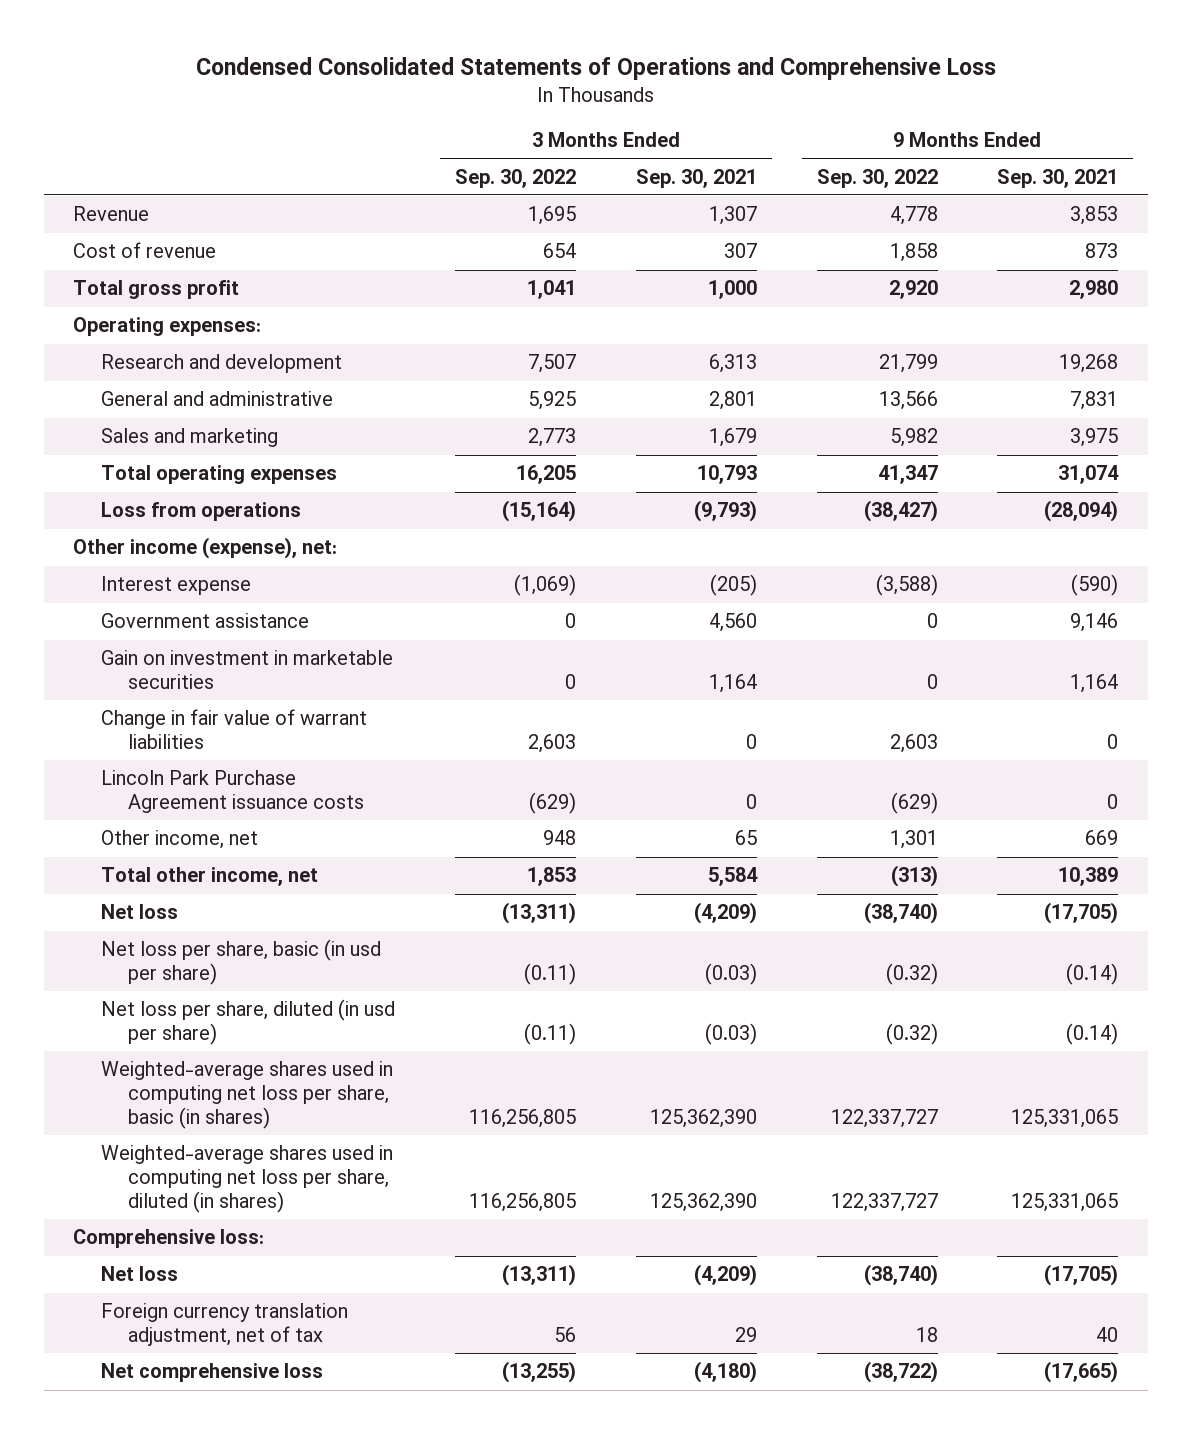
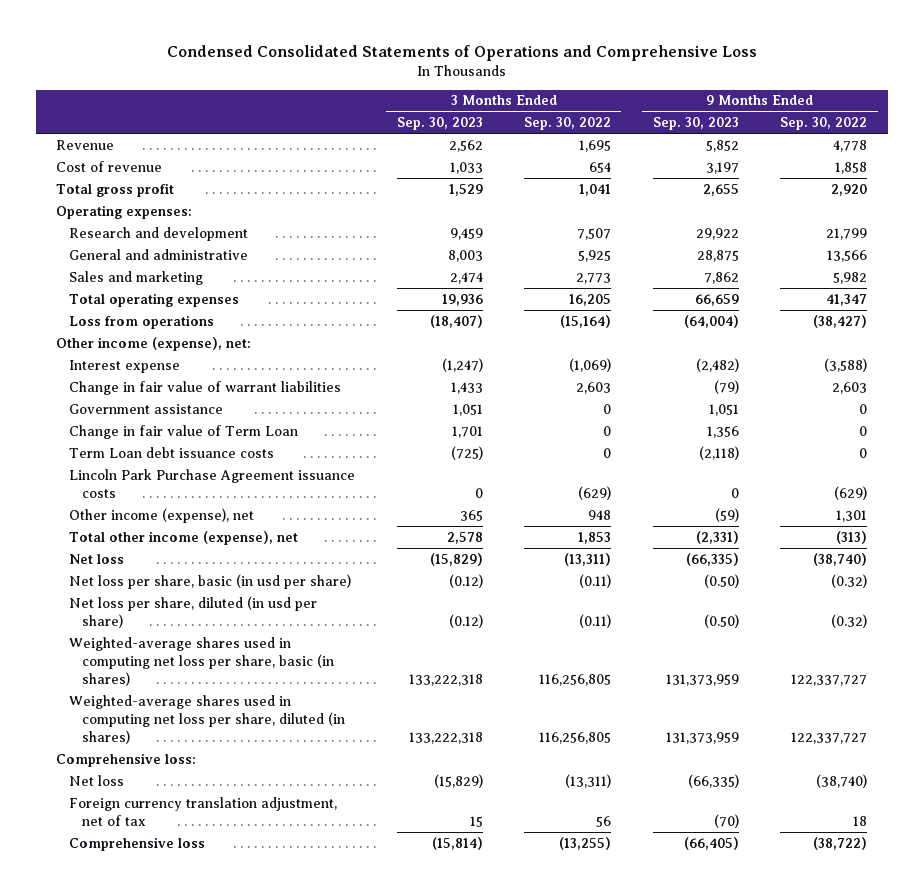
[635,168,757,188] Sep. 30, 2021 -> none
[997,168,1119,188] Sep. 30, 2021 -> none
none -> [396,117,483,131] Sep. 30, 2023
none -> [652,117,739,131] Sep. 30, 2023
[100,650,393,690] Gain on investment in marketable securities -> none
[100,613,309,629] Government assistance -> [68,403,223,414] Government assistance
none -> [68,424,298,439] Change in fair value of Term Loan
none -> [68,446,274,458] Term Loan debt issuance costs
[100,830,258,850] Other income, net -> [68,507,254,523] Other income (expense), net
[100,867,318,887] Total other income, net -> [68,530,298,545] Total other income (expense), net
[100,1363,323,1383] Net comprehensive loss -> [68,836,205,851] Comprehensive loss

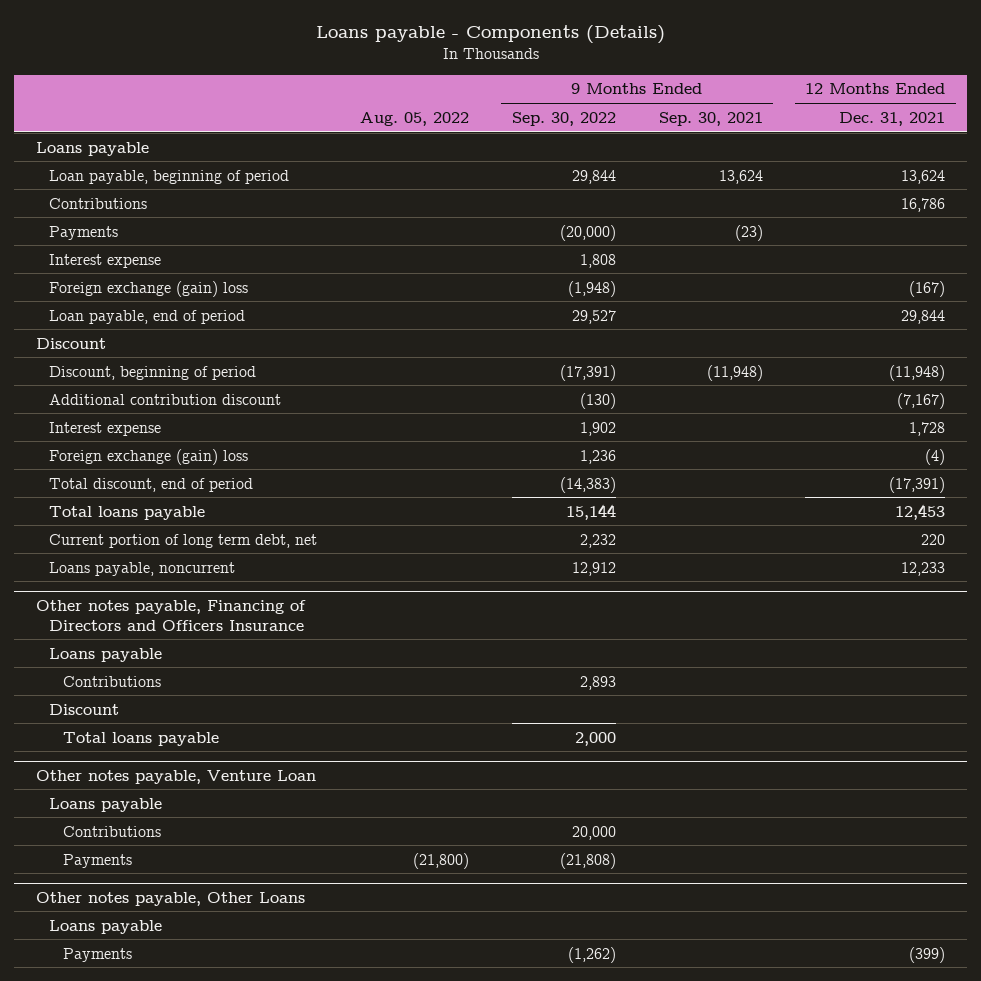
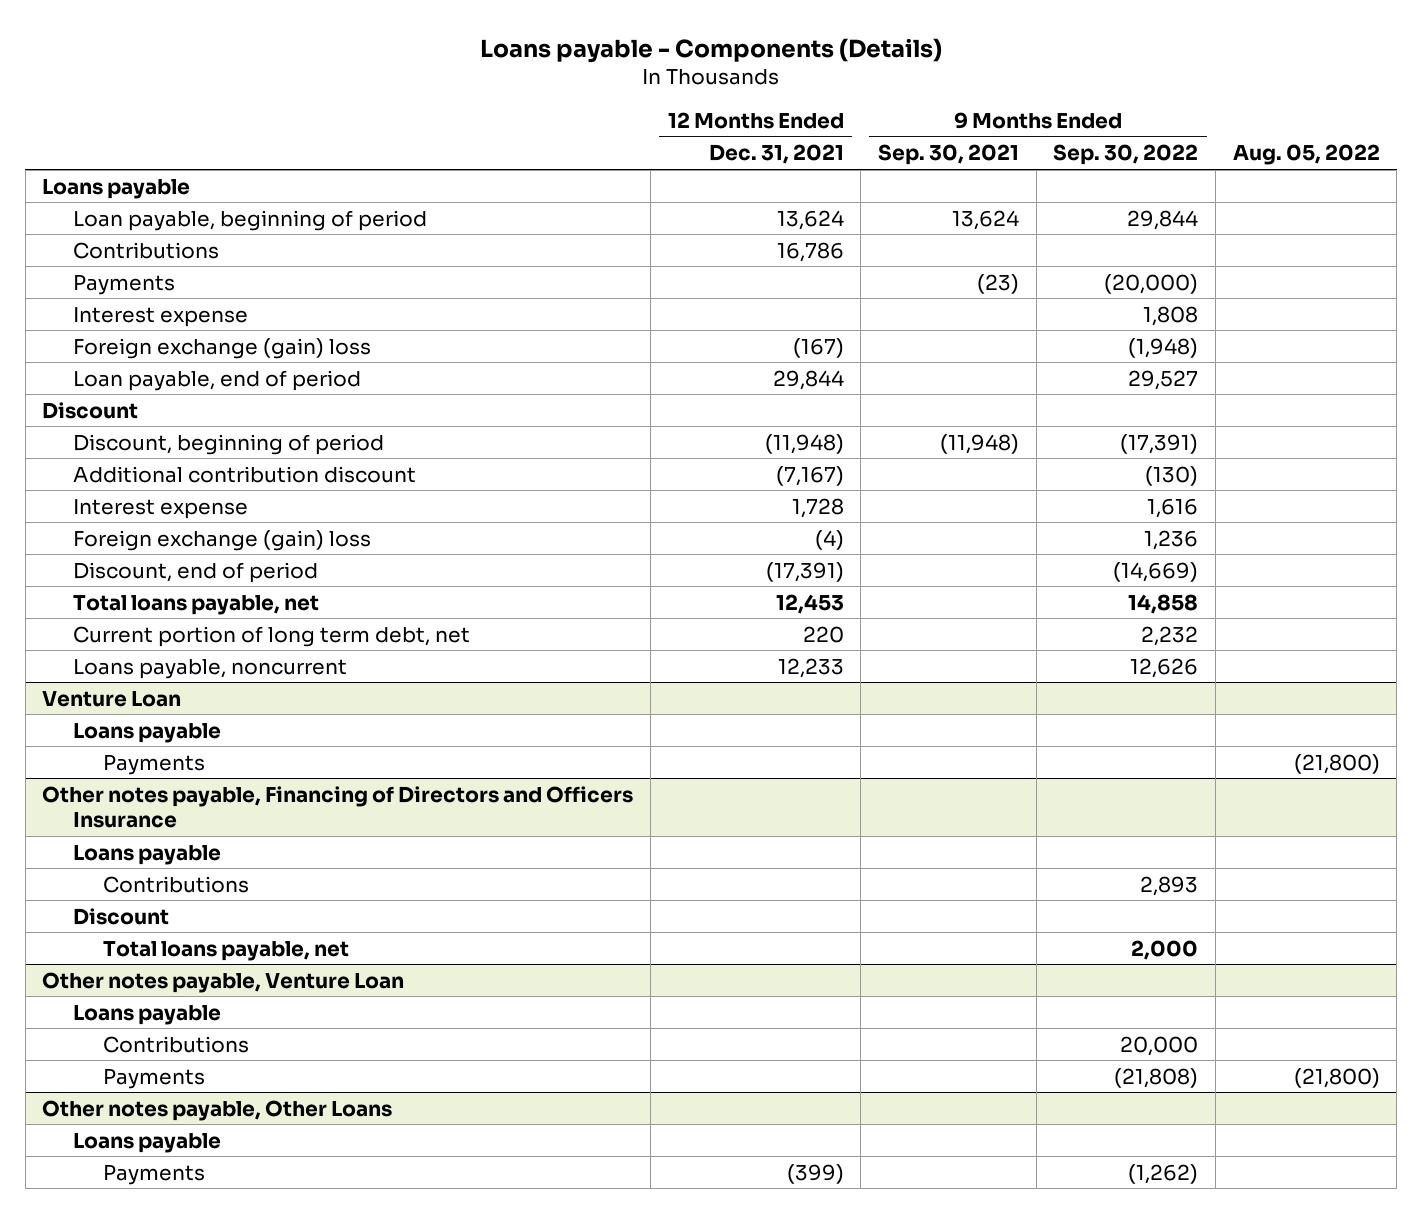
[579,421,616,436] 1,902 -> [1147,497,1199,518] 1,616
[49,477,254,492] Total discount, end of period -> [72,561,318,583] Discount, end of period
[559,476,616,493] (14,383) -> [1113,561,1199,582] (14,669)
[49,505,206,520] Total loans payable -> [72,594,319,615] Total loans payable, net
[565,503,616,520] 15,144 -> [1128,593,1199,614] 14,858
[571,561,616,576] 12,912 -> [1130,657,1199,678] 12,626
none -> [42,690,182,707] Venture Loan
none -> [72,722,221,743] Loans payable
none -> [103,753,206,775] Payments
[63,731,220,746] Total loans payable -> [103,940,350,961] Total loans payable, net

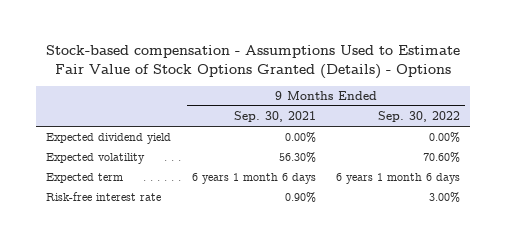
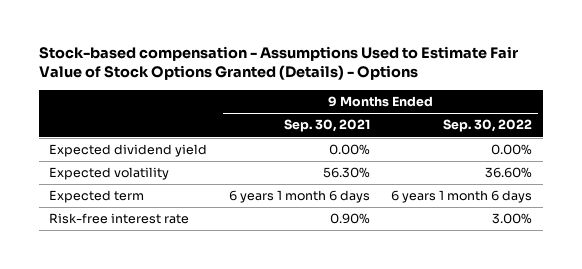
[422,152,460,164] 70.60% -> [485,167,533,179] 36.60%

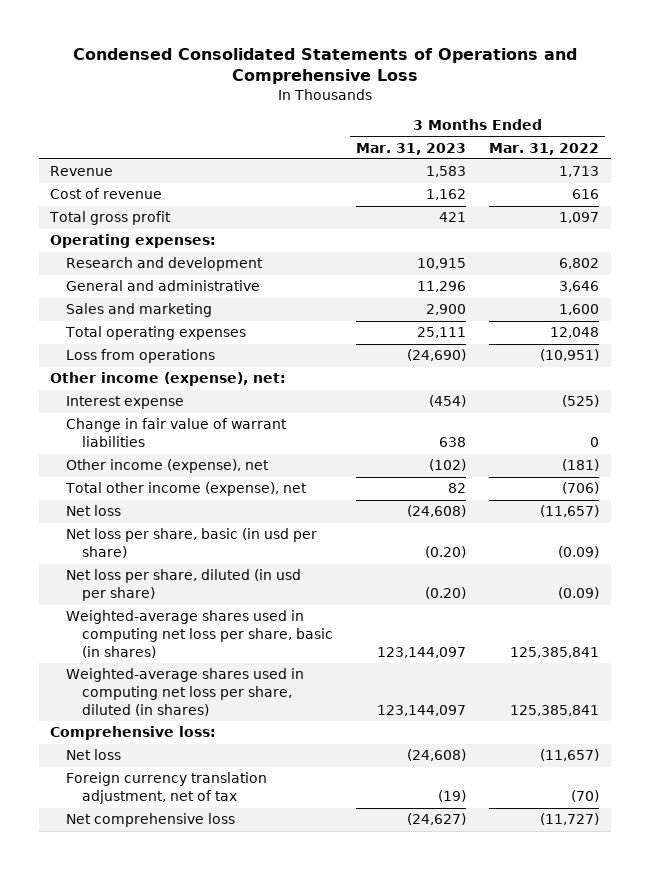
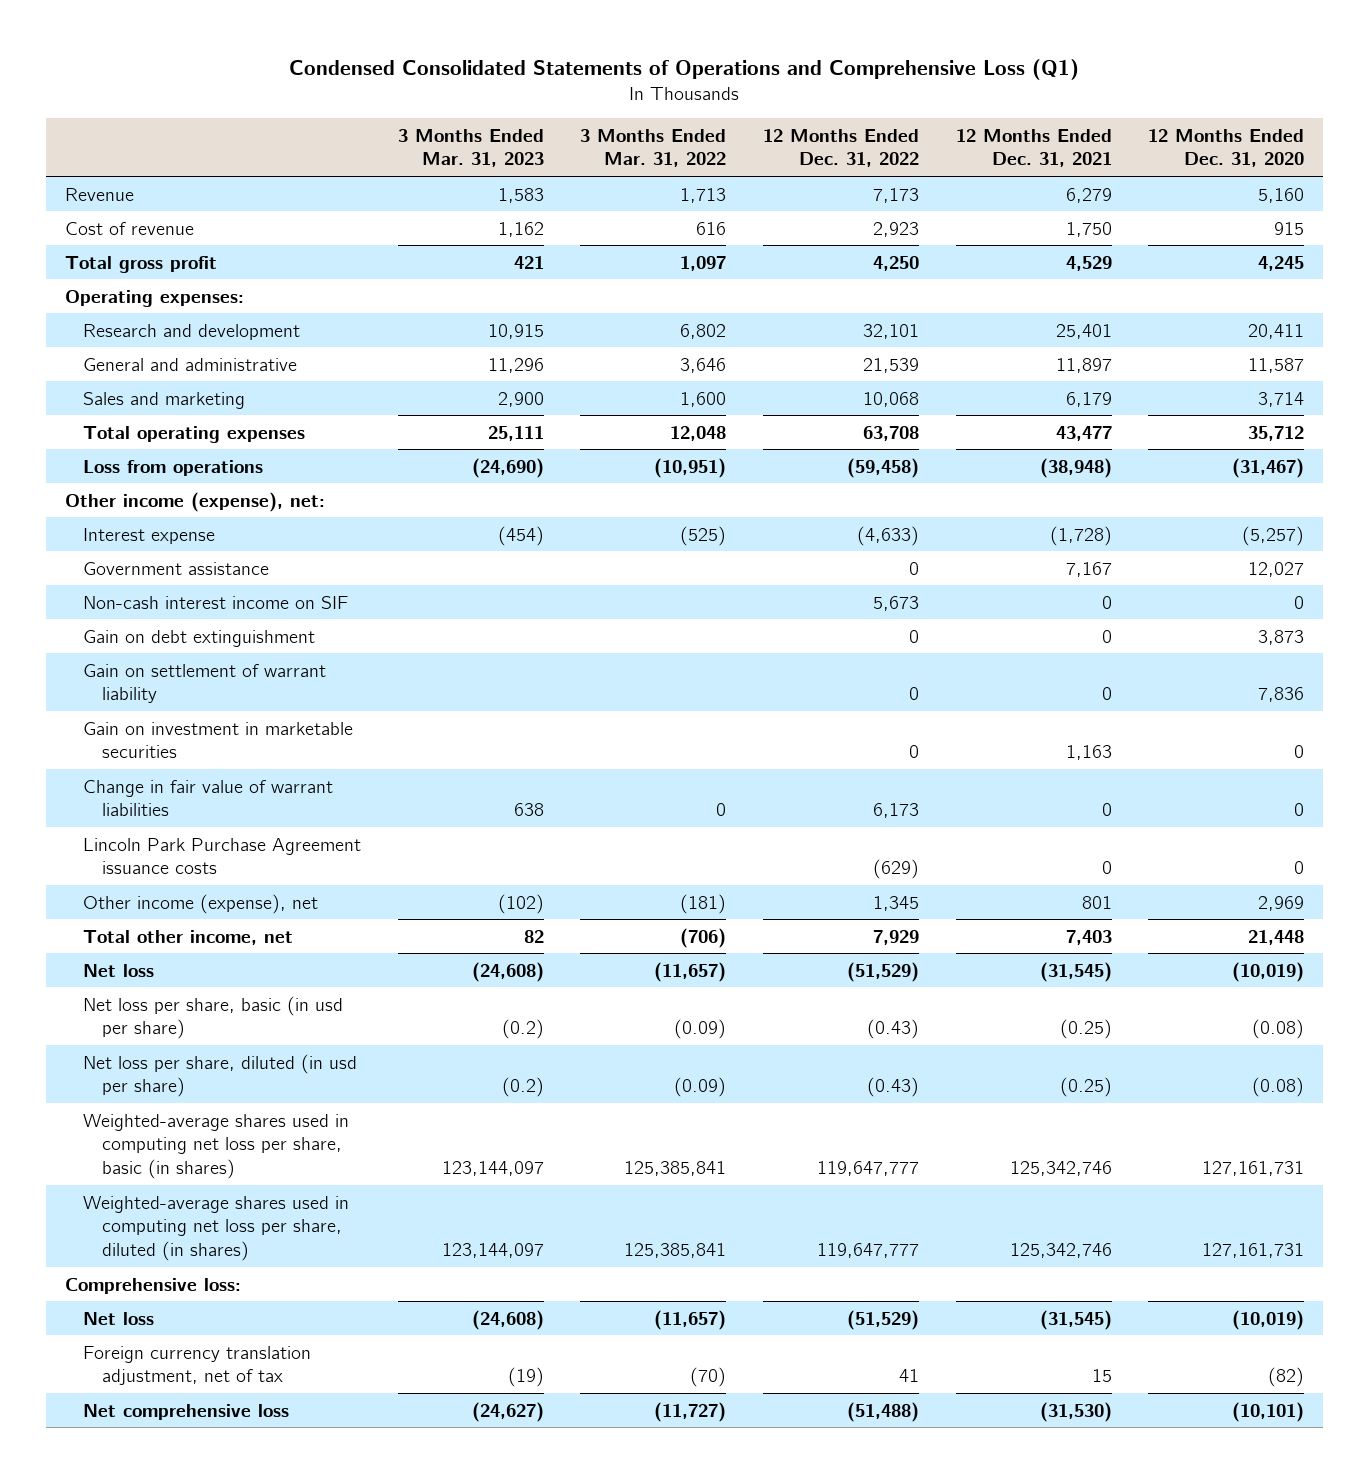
[72,47,577,85] Condensed Consolidated Statements of Operations and Comprehensive Loss -> [289,58,1080,80] Condensed Consolidated Statements of Operations and Comprehensive Loss (Q1)
none -> [763,128,920,168] 12 Months Ended Dec. 31, 2022
none -> [955,128,1112,168] 12 Months Ended Dec. 31, 2021
none -> [1148,128,1305,168] 12 Months Ended Dec. 31, 2020
none -> [83,561,270,575] Government assistance
none -> [83,595,349,609] Non-cash interest income on SIF
none -> [83,629,316,647] Gain on debt extinguishment
none -> [83,663,327,704] Gain on settlement of warrant liability
none -> [83,721,354,759] Gain on investment in marketable securities
none -> [83,837,362,875] Lincoln Park Purchase Agreement issuance costs
[64,482,307,497] Total other income (expense), net -> [83,929,294,945] Total other income, net
[424,546,466,559] (0.20) -> [501,1019,544,1040] (0.2)
[424,587,466,600] (0.20) -> [501,1077,544,1098] (0.2)

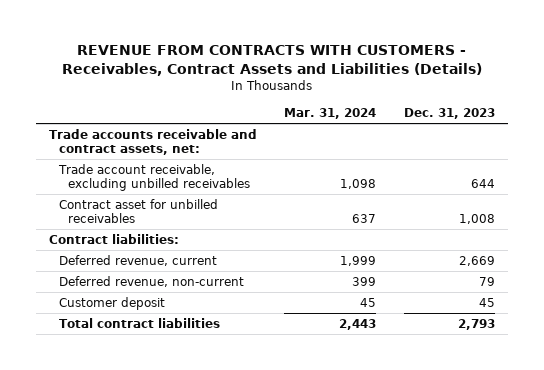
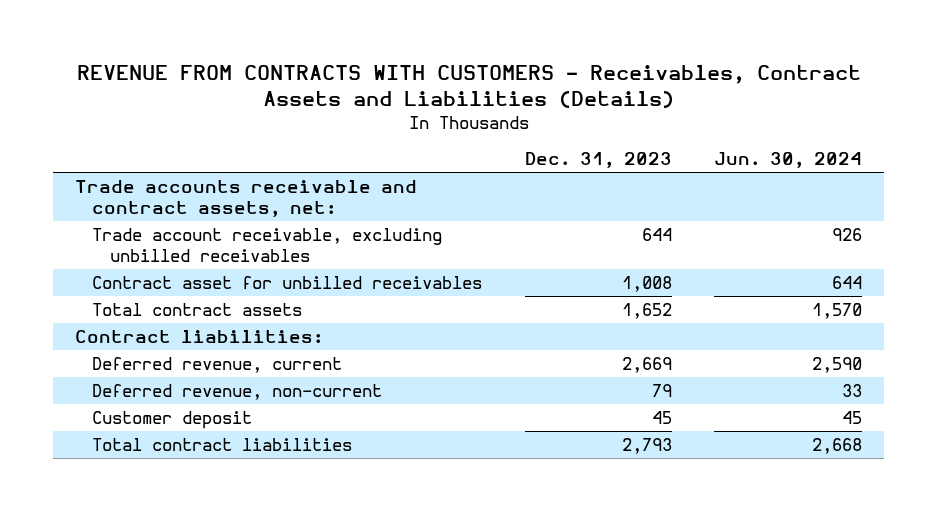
[284,108,377,120] Mar. 31, 2024 -> none
none -> [714,152,863,169] Jun. 30, 2024
none -> [92,302,303,316] Total contract assets

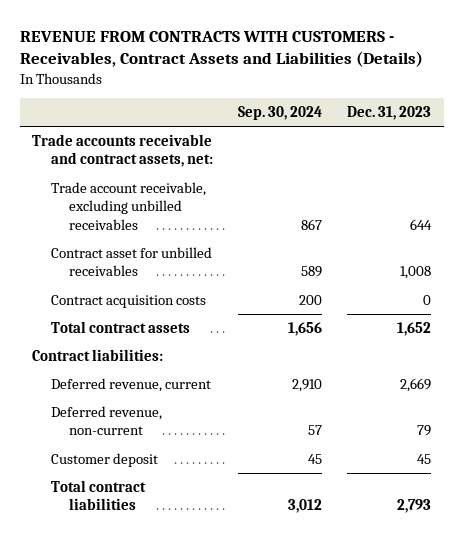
[714,152,863,169] Jun. 30, 2024 -> none
none -> [237,106,322,121] Sep. 30, 2024
none -> [50,295,206,309] Contract acquisition costs

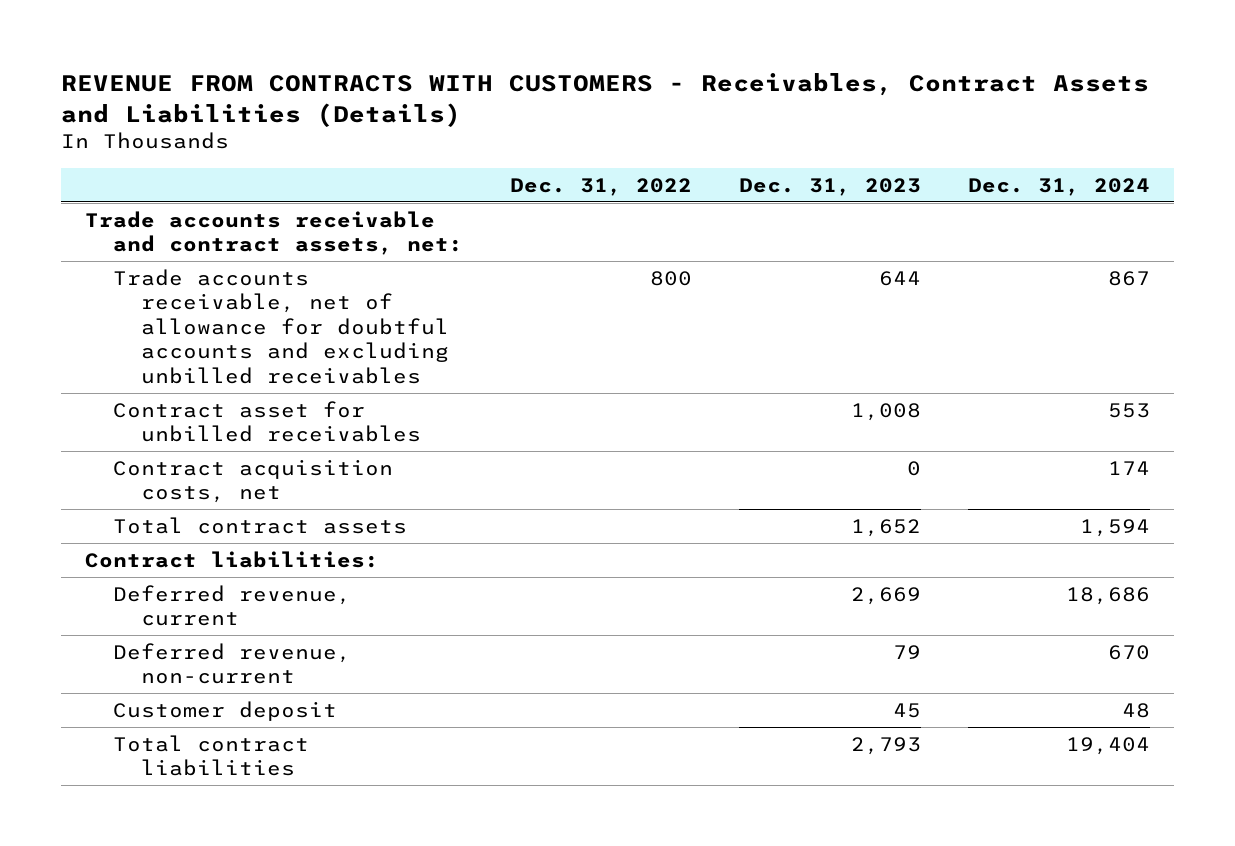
[237,106,322,121] Sep. 30, 2024 -> none
none -> [509,177,692,196] Dec. 31, 2022
none -> [968,177,1151,196] Dec. 31, 2024
[50,182,206,230] Trade account receivable, excluding unbilled receivables -> [112,268,449,384] Trade accounts receivable, net of allowance for doubtful accounts and excluding unbilled receivables
[50,295,206,309] Contract acquisition costs -> [112,458,393,504] Contract acquisition costs, net

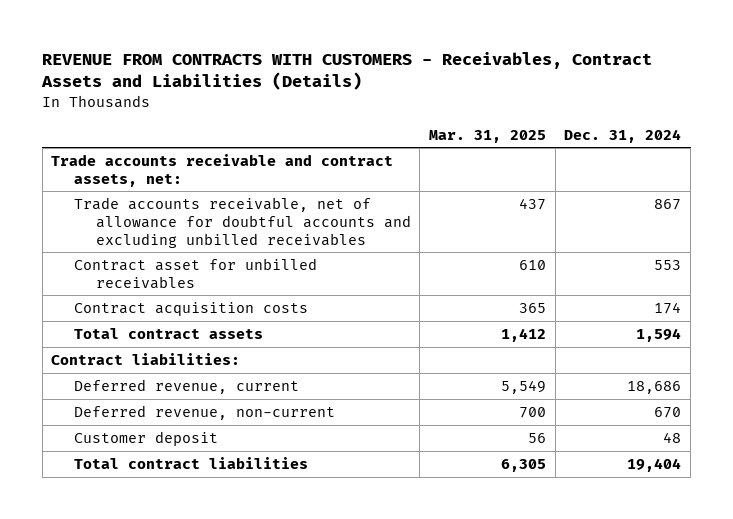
[509,177,692,196] Dec. 31, 2022 -> none
[738,177,921,196] Dec. 31, 2023 -> none
none -> [429,129,547,143] Mar. 31, 2025
[112,458,393,504] Contract acquisition costs, net -> [73,301,308,316] Contract acquisition costs

